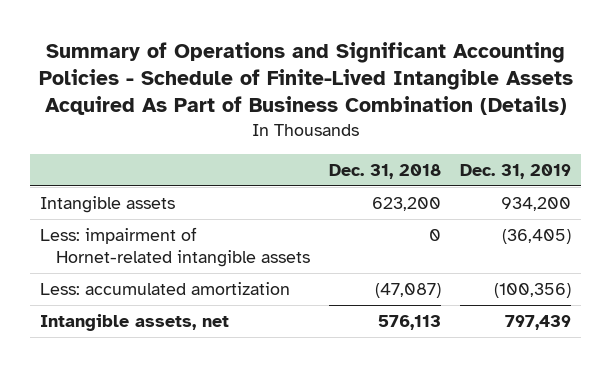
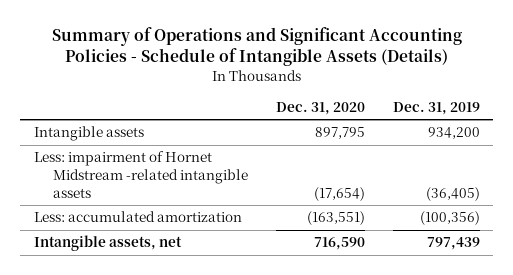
[38,41,573,116] Summary of Operations and Significant Accounting Policies - Schedule of Finite-Lived Intangible Assets Acquired As Part of Business Combination (Details) -> [51,27,462,67] Summary of Operations and Significant Accounting Policies - Schedule of Intangible Assets (Details)
[329,163,442,179] Dec. 31, 2018 -> none
none -> [275,101,365,115] Dec. 31, 2020
[39,227,310,267] Less: impairment of Hornet-related intangible assets -> [33,151,249,198] Less: impairment of Hornet Midstream -related intangible assets

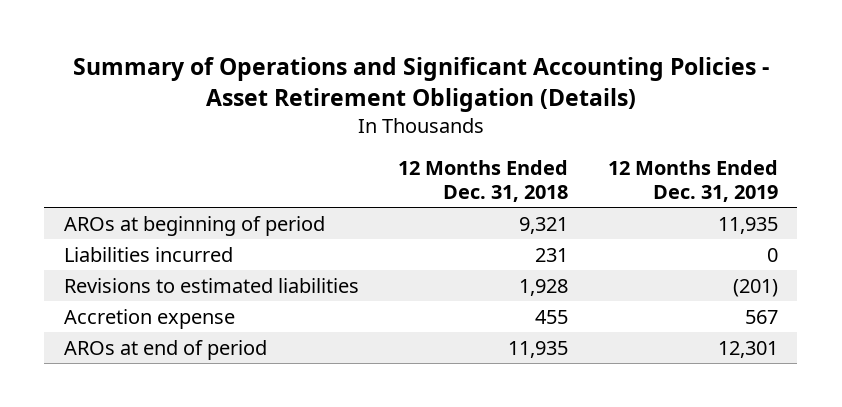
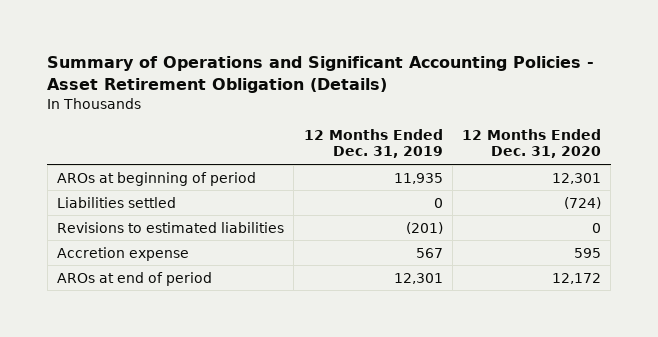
[398,160,569,203] 12 Months Ended Dec. 31, 2018 -> none
none -> [462,129,602,159] 12 Months Ended Dec. 31, 2020
[64,246,234,262] Liabilities incurred -> [56,196,176,208] Liabilities settled

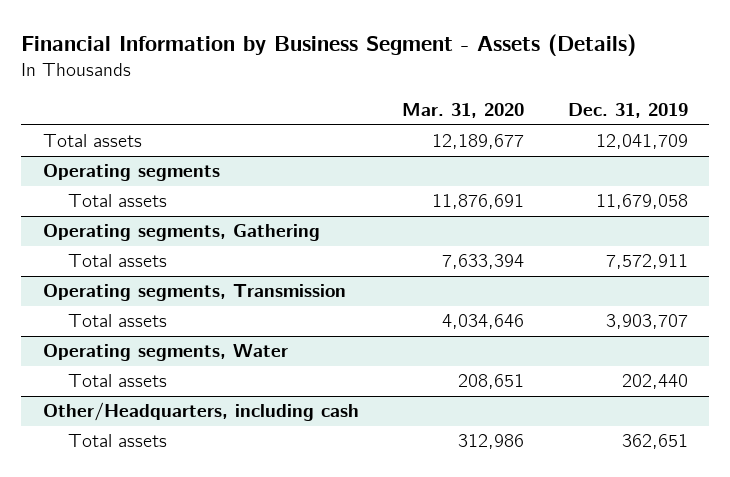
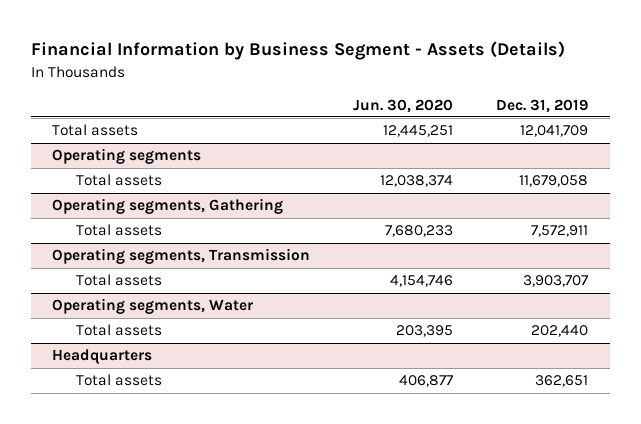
[402,103,525,119] Mar. 31, 2020 -> none
none -> [353,98,454,113] Jun. 30, 2020
[42,402,359,422] Other/Headquarters, including cash -> [52,349,153,365] Headquarters

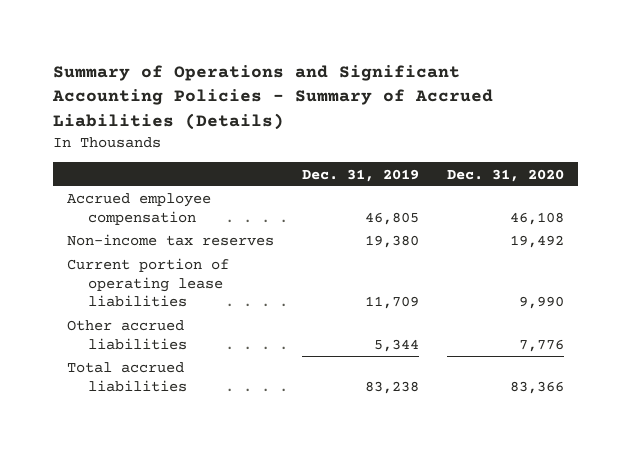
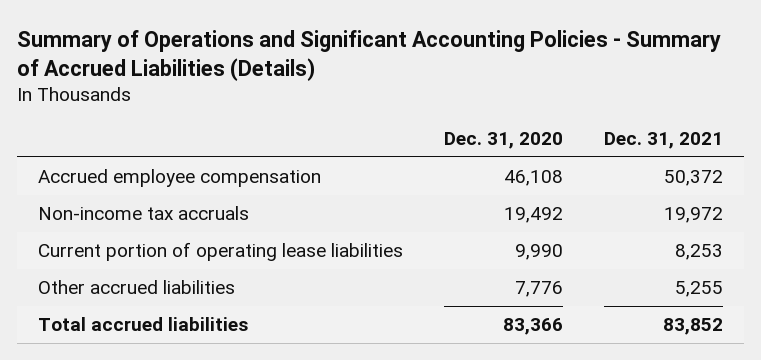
[302,168,420,182] Dec. 31, 2019 -> none
none -> [604,132,724,150] Dec. 31, 2021
[67,234,275,247] Non-income tax reserves -> [37,206,249,221] Non-income tax accruals

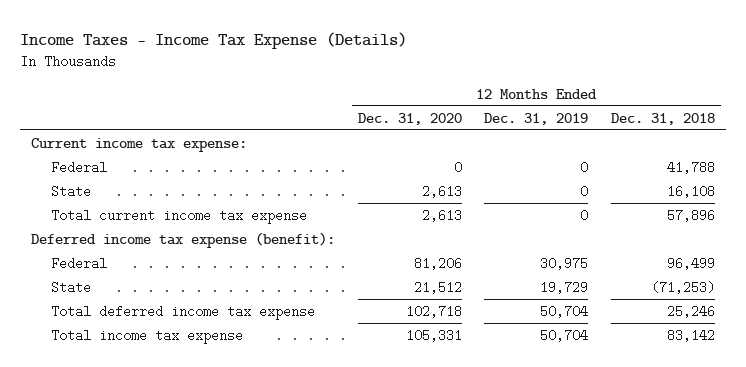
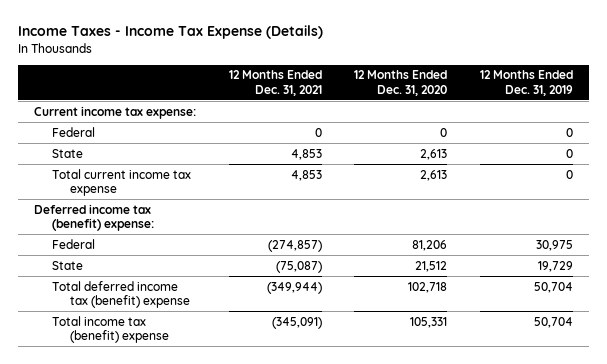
[610,112,715,125] Dec. 31, 2018 -> none
none -> [228,70,322,96] 12 Months Ended Dec. 31, 2021
[31,231,336,248] Deferred income tax expense (benefit): -> [34,203,155,231] Deferred income tax (benefit) expense:
[50,304,315,320] Total deferred income tax expense -> [52,280,191,308] Total deferred income tax (benefit) expense
[50,328,243,344] Total income tax expense -> [52,315,170,343] Total income tax (benefit) expense

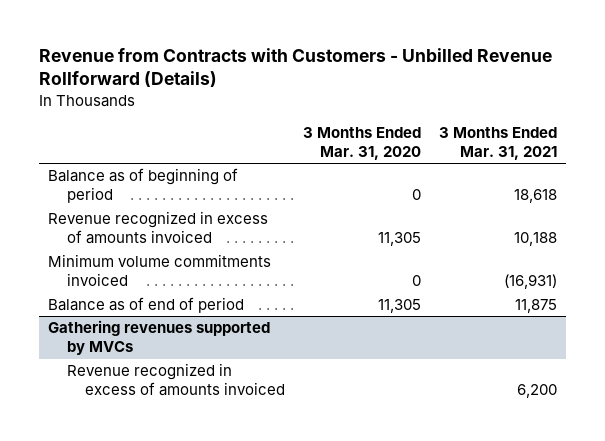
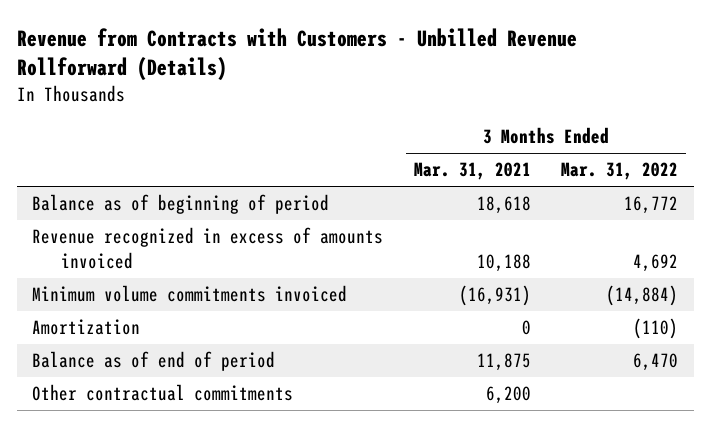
[303,126,422,161] 3 Months Ended Mar. 31, 2020 -> none
none -> [561,162,679,181] Mar. 31, 2022
none -> [31,319,140,336] Amortization
[47,320,270,356] Gathering revenues supported by MVCs -> none
[66,363,286,397] Revenue recognized in excess of amounts invoiced -> none
none -> [31,384,293,402] Other contractual commitments

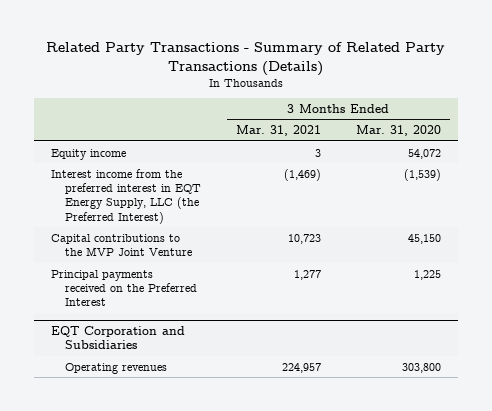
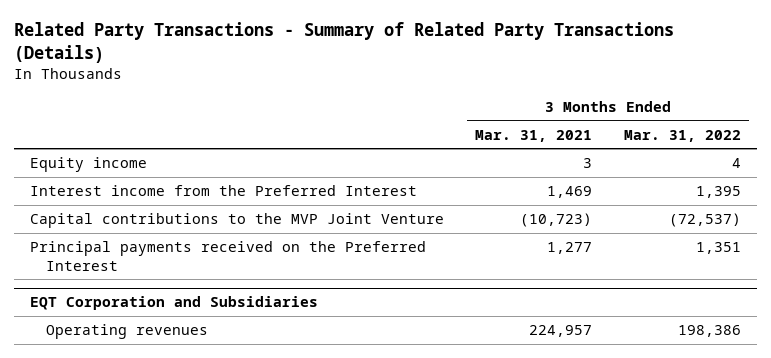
[355,125,441,137] Mar. 31, 2020 -> none
none -> [624,129,742,142] Mar. 31, 2022
[51,168,202,224] Interest income from the preferred interest in EQT Energy Supply, LLC (the Preferred Interest) -> [29,185,417,197] Interest income from the Preferred Interest
[283,168,321,181] (1,469) -> [547,186,593,199] 1,469
[287,233,321,244] 10,723 -> [520,213,593,228] (10,723)

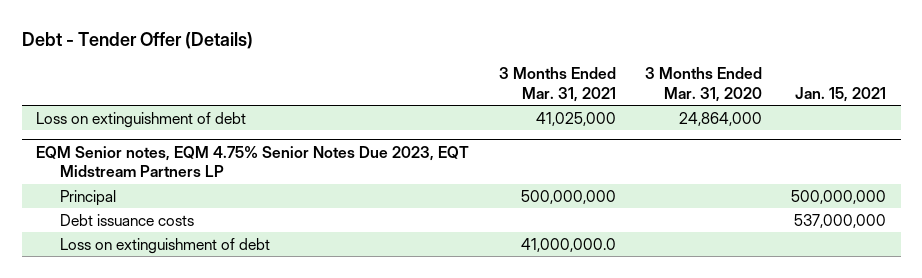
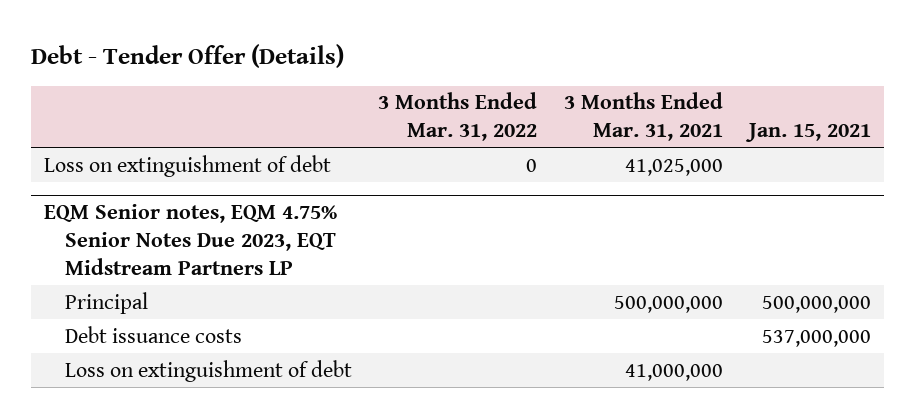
[644,66,762,102] 3 Months Ended Mar. 31, 2020 -> none
none -> [378,92,538,141] 3 Months Ended Mar. 31, 2022
[520,237,616,252] 41,000,000.0 -> [624,363,723,381] 41,000,000

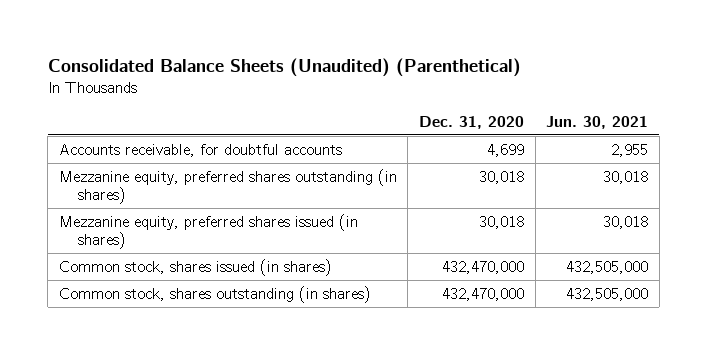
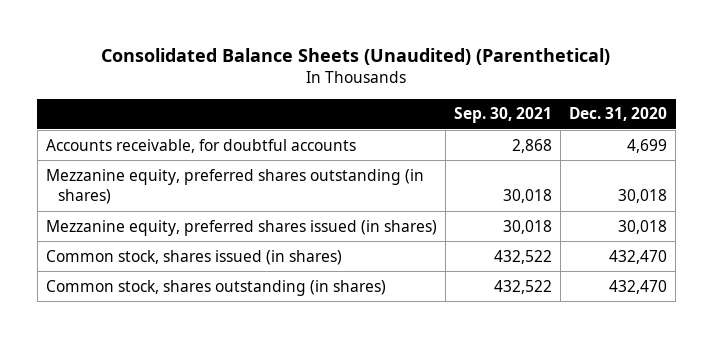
[546,115,649,129] Jun. 30, 2021 -> none
none -> [453,107,552,124] Sep. 30, 2021
[442,260,525,274] 432,470,000 -> [609,249,668,264] 432,470
[442,287,525,301] 432,470,000 -> [609,279,668,294] 432,470

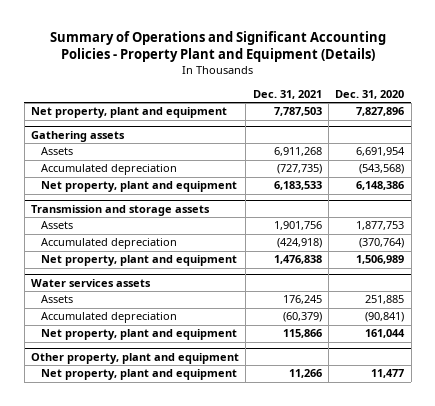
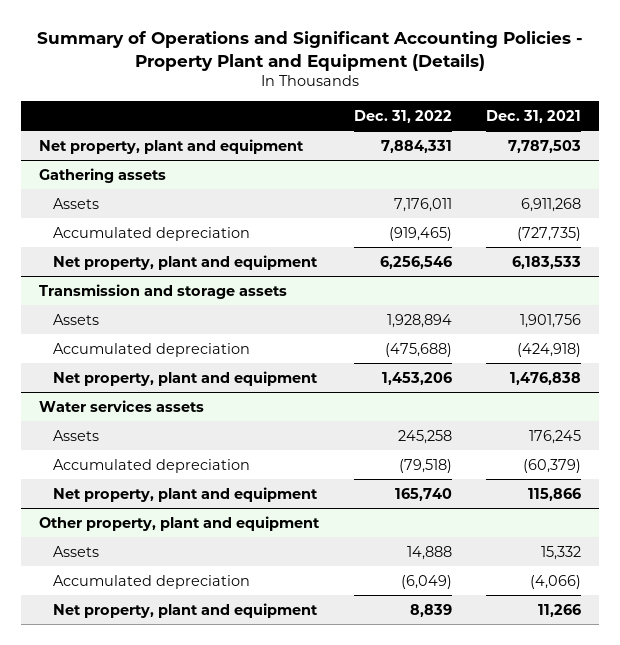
[335,89,405,99] Dec. 31, 2020 -> none
none -> [353,109,452,123] Dec. 31, 2022
none -> [53,545,100,557] Assets
none -> [53,574,251,589] Accumulated depreciation

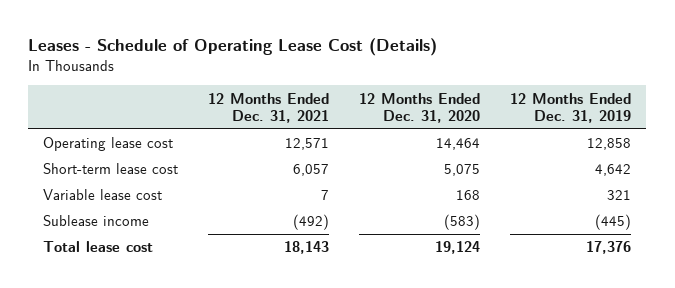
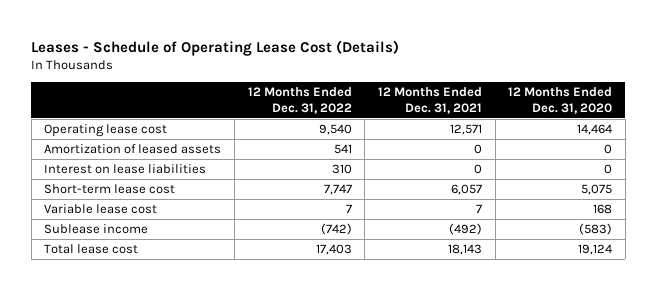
[510,92,632,123] 12 Months Ended Dec. 31, 2019 -> none
none -> [247,87,352,115] 12 Months Ended Dec. 31, 2022
none -> [44,144,222,155] Amortization of leased assets
none -> [44,164,207,175] Interest on lease liabilities

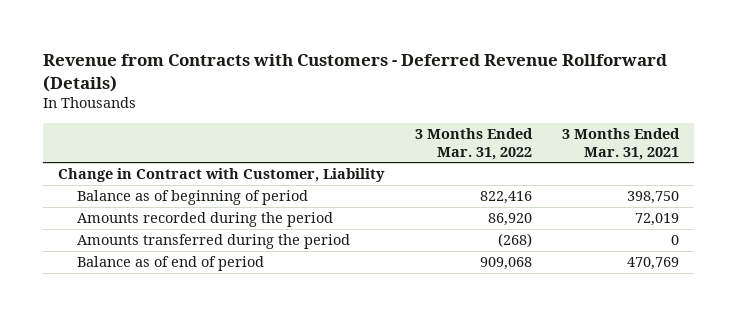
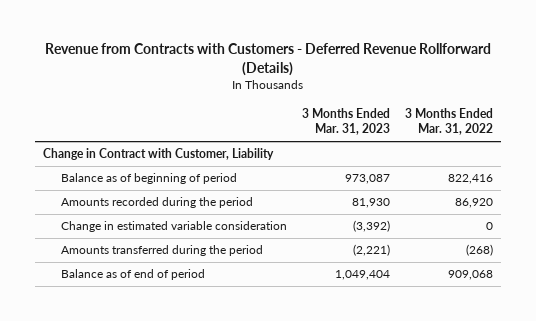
[562,128,681,160] 3 Months Ended Mar. 31, 2021 -> none
none -> [302,107,391,136] 3 Months Ended Mar. 31, 2023
none -> [60,221,287,233] Change in estimated variable consideration

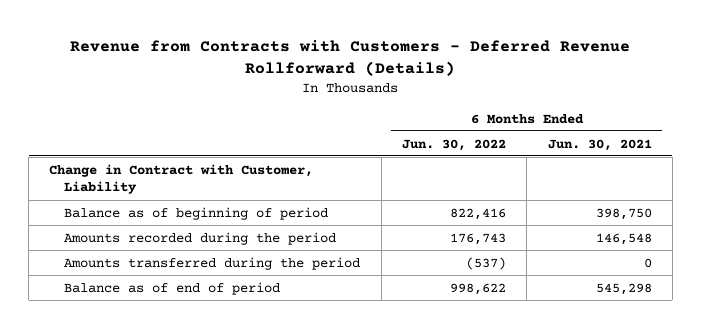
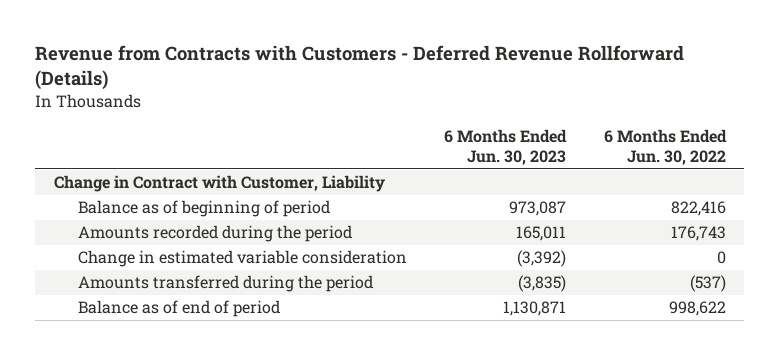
[547,138,652,151] Jun. 30, 2021 -> none
none -> [444,128,568,165] 6 Months Ended Jun. 30, 2023
none -> [78,250,408,268] Change in estimated variable consideration

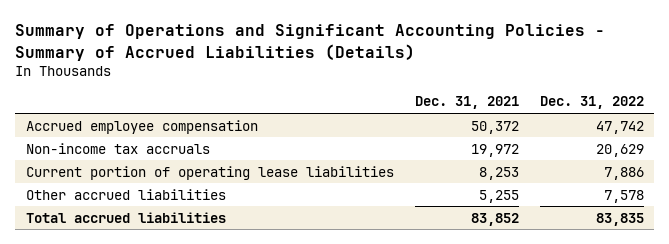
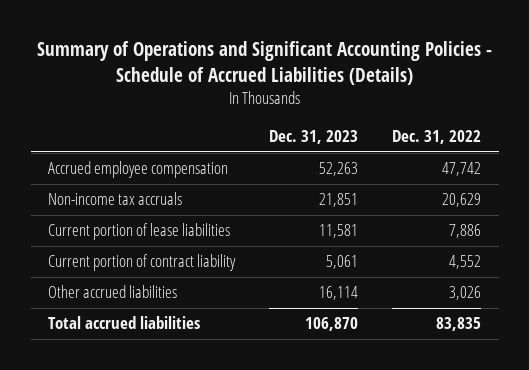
[15,24,606,61] Summary of Operations and Significant Accounting Policies - Summary of Accrued Liabilities (Details) -> [36,41,492,86] Summary of Operations and Significant Accounting Policies - Schedule of Accrued Liabilities (Details)
[414,96,519,110] Dec. 31, 2021 -> none
none -> [269,130,359,145] Dec. 31, 2023
[25,165,394,180] Current portion of operating lease liabilities -> [47,223,230,241] Current portion of lease liabilities
none -> [47,254,236,272] Current portion of contract liability
[603,189,644,203] 7,578 -> [449,286,482,301] 3,026

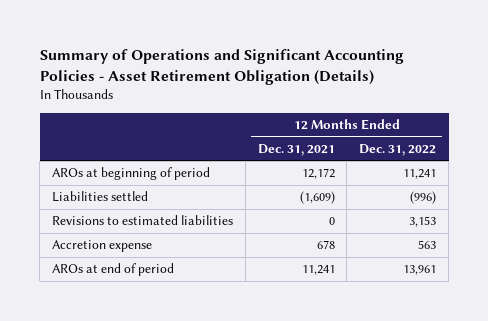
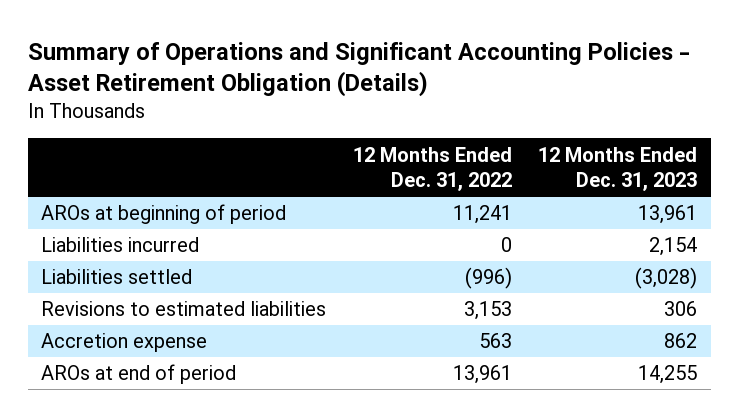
[257,143,335,156] Dec. 31, 2021 -> none
none -> [538,146,698,192] 12 Months Ended Dec. 31, 2023
none -> [41,237,200,253] Liabilities incurred

